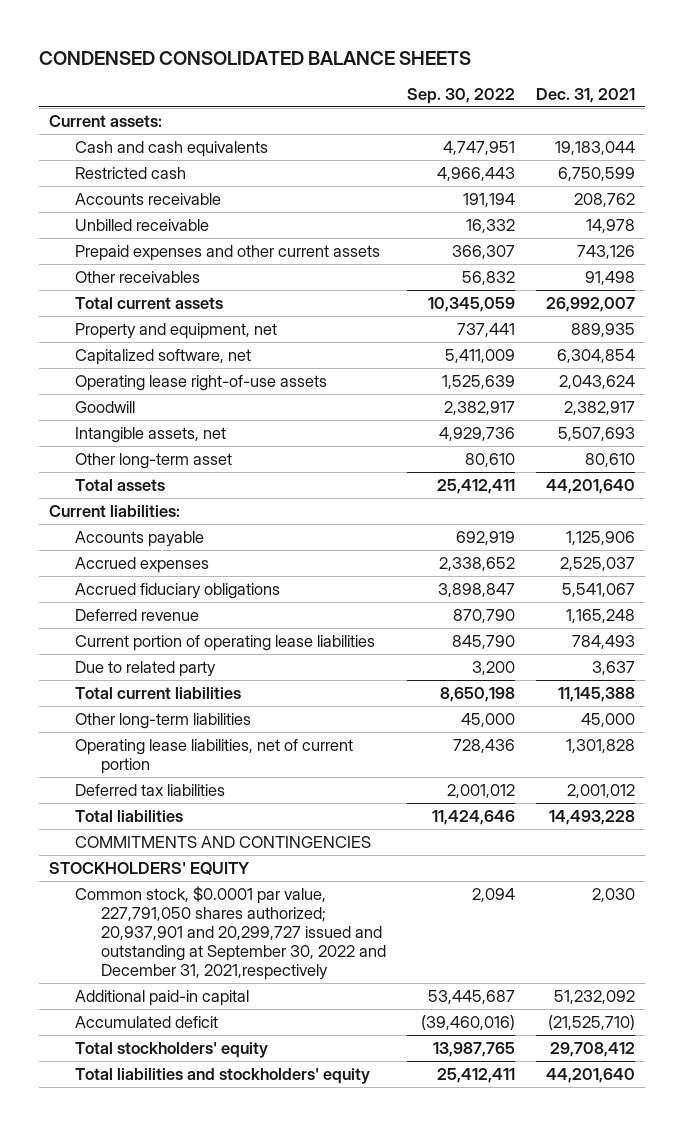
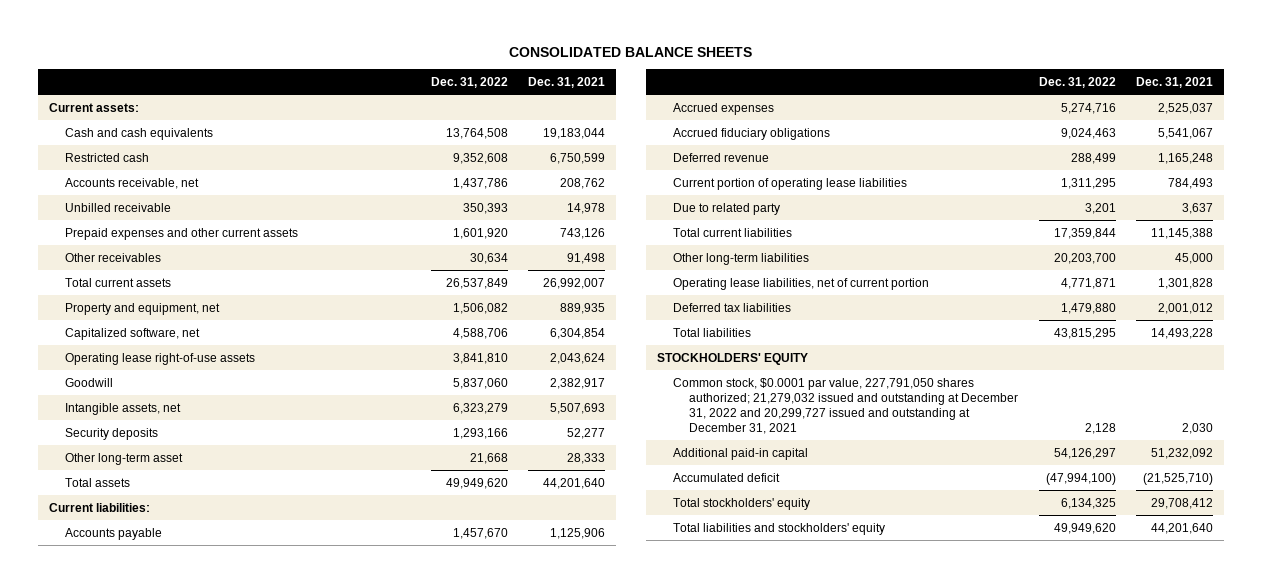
[38,50,471,65] CONDENSED CONSOLIDATED BALANCE SHEETS -> [509,47,753,58] CONSOLIDATED BALANCE SHEETS
[406,87,515,104] Sep. 30, 2022 -> none
none -> [430,77,508,89] Dec. 31, 2022
[75,192,222,205] Accounts receivable -> [64,177,199,189] Accounts receivable, net
none -> [64,427,158,440] Security deposits
[584,452,635,467] 80,610 -> [567,452,606,464] 28,333
[75,835,372,848] COMMITMENTS AND CONTINGENCIES -> none
[75,885,387,981] Common stock, $0.0001 par value, 227,791,050 shares authorized; 20,937,901 and 20,299,727 issued and outstanding at September 30, 2022 and December 31, 2021,respectively -> [672,377,1018,434] Common stock, $0.0001 par value, 227,791,050 shares authorized; 21,279,032 issued and outstanding at December 31, 2022 and 20,299,727 issued and outstanding at December 31, 2021

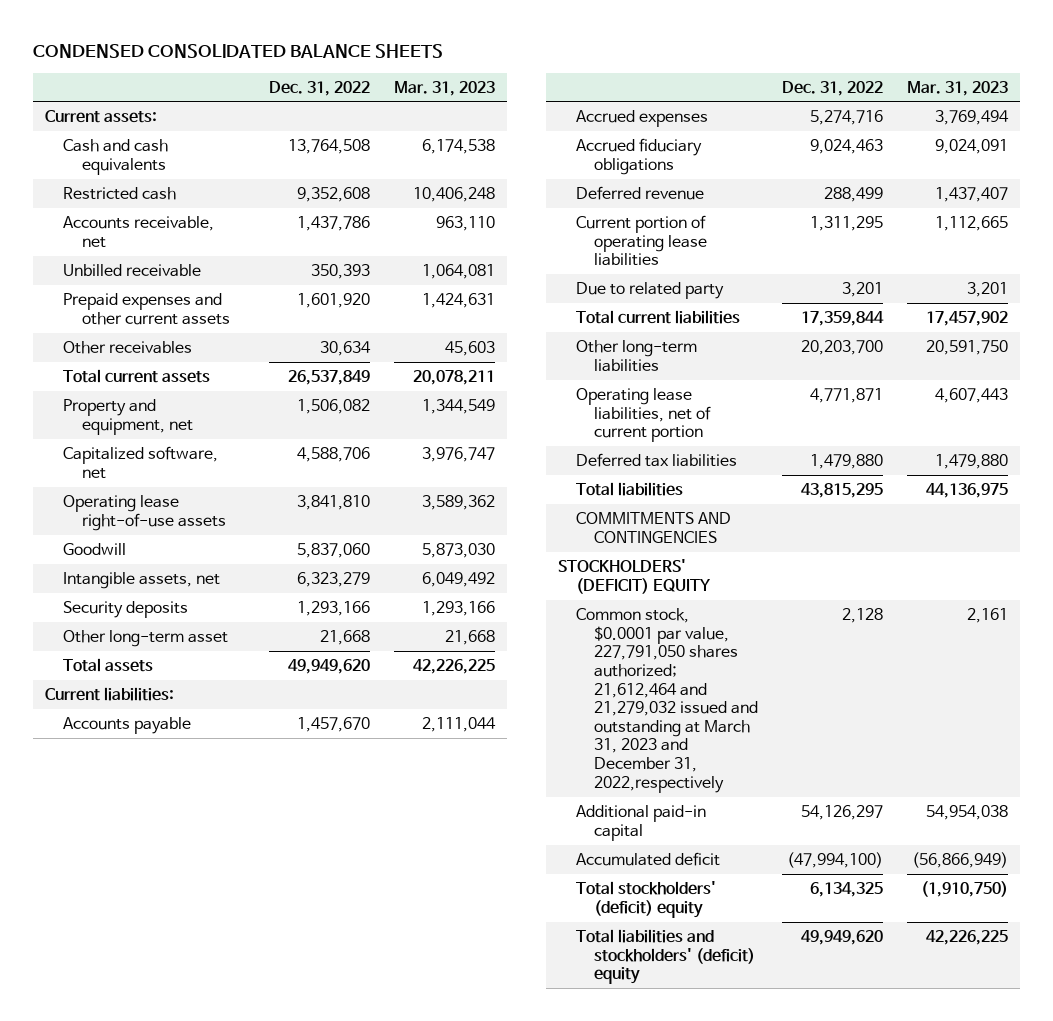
[509,47,753,58] CONSOLIDATED BALANCE SHEETS -> [32,44,443,59] CONDENSED CONSOLIDATED BALANCE SHEETS
[528,77,606,89] Dec. 31, 2021 -> none
none -> [394,80,496,96] Mar. 31, 2023
none -> [575,512,731,543] COMMITMENTS AND CONTINGENCIES
[656,352,808,365] STOCKHOLDERS' EQUITY -> [557,559,711,594] STOCKHOLDERS' (DEFICIT) EQUITY
[672,377,1018,434] Common stock, $0.0001 par value, 227,791,050 shares authorized; 21,279,032 issued and outstanding at December 31, 2022 and 20,299,727 issued and outstanding at December 31, 2021 -> [575,608,759,793] Common stock, $0.0001 par value, 227,791,050 shares authorized; 21,612,464 and 21,279,032 issued and outstanding at March 31, 2023 and December 31, 2022,respectively
[672,497,810,510] Total stockholders' equity -> [575,881,716,918] Total stockholders' (deficit) equity
[672,522,885,535] Total liabilities and stockholders' equity -> [575,929,756,985] Total liabilities and stockholders' (deficit) equity

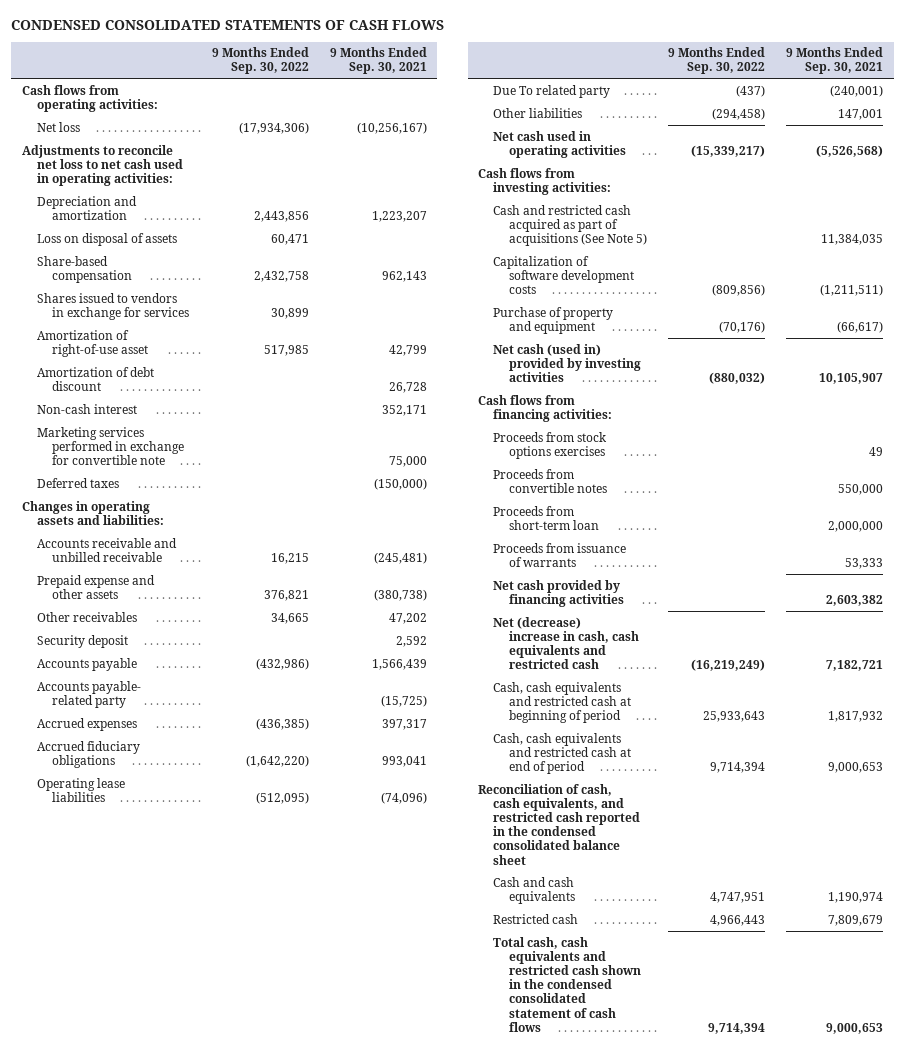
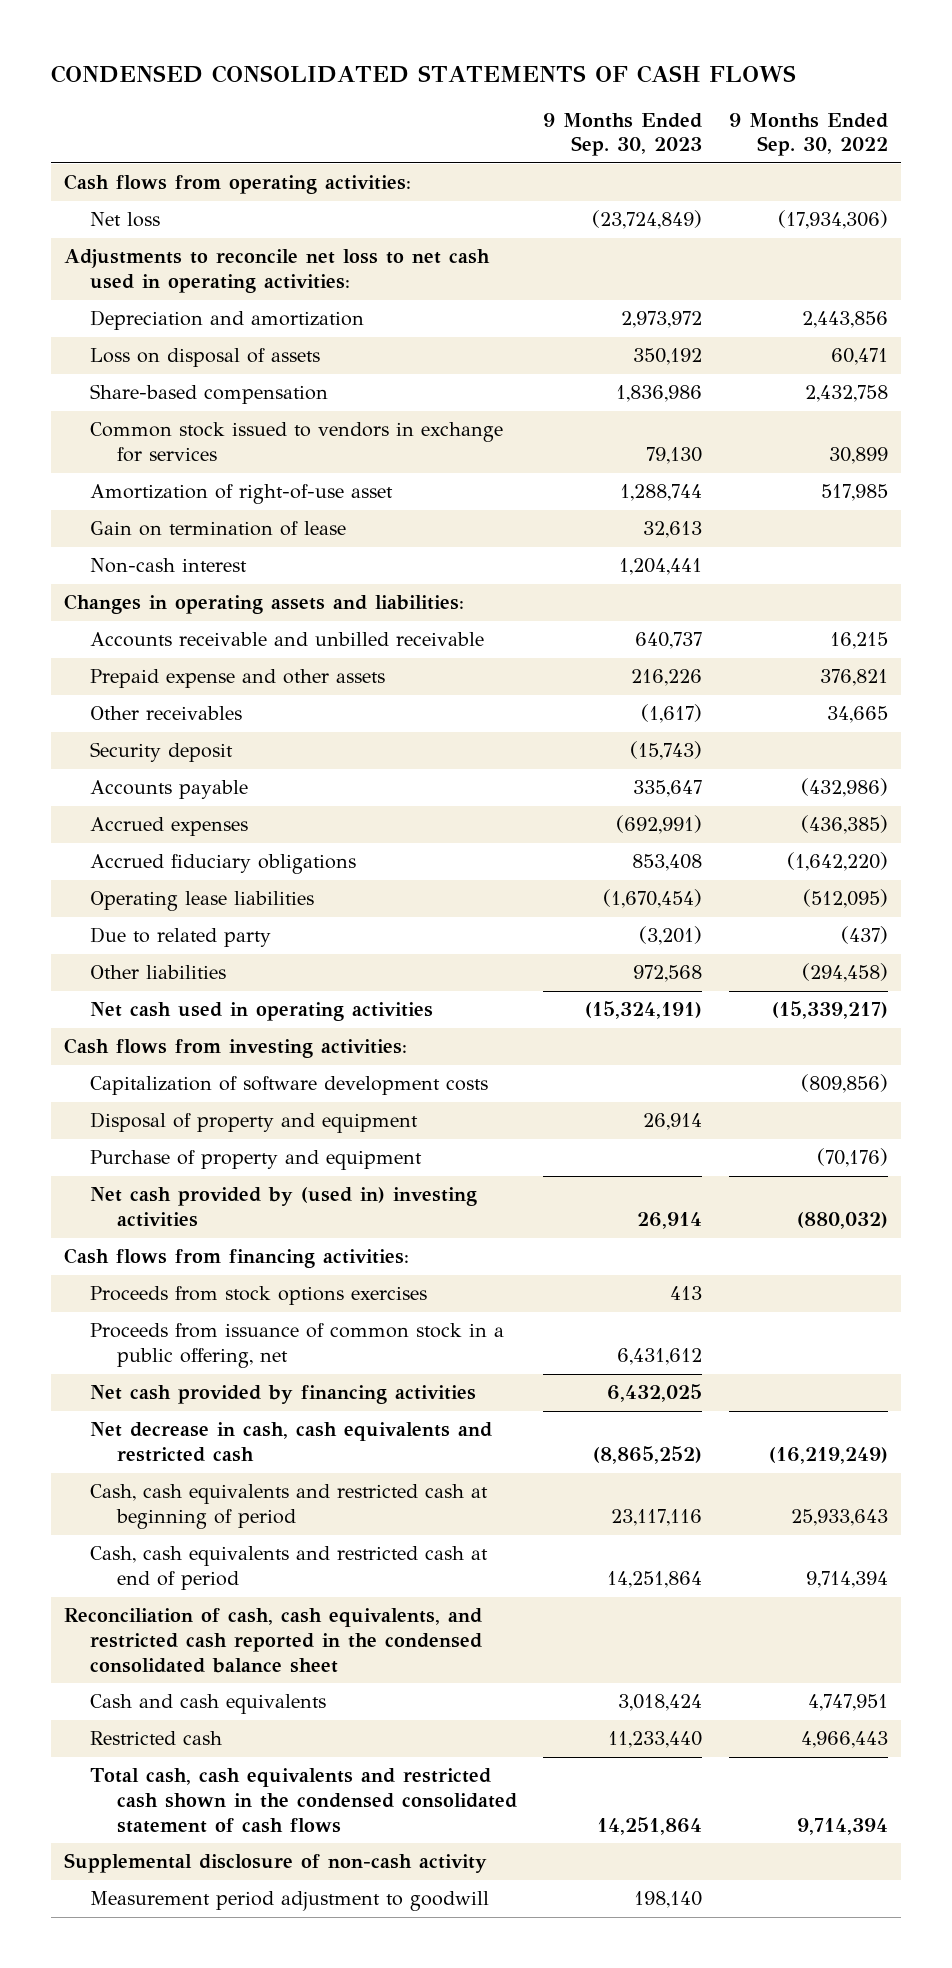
[329,47,427,75] 9 Months Ended Sep. 30, 2021 -> none
none -> [543,112,703,157] 9 Months Ended Sep. 30, 2023
[36,292,190,320] Shares issued to vendors in exchange for services -> [90,422,504,462] Common stock issued to vendors in exchange for services
[36,366,154,391] Amortization of debt discount -> none
none -> [90,521,347,537] Gain on termination of lease
[36,426,185,465] Marketing services performed in exchange for convertible note -> none
[36,477,119,488] Deferred taxes -> none
[36,680,141,708] Accounts payable- related party -> none
[493,84,611,98] Due To related party -> [90,927,272,948] Due to related party
[493,204,647,246] Cash and restricted cash acquired as part of acquisitions (See Note 5) -> none
none -> [90,1112,419,1134] Disposal of property and equipment
[493,343,641,382] Net cash (used in) provided by investing activities -> [90,1187,478,1227] Net cash provided by (used in) investing activities
[493,468,607,493] Proceeds from convertible notes -> none
[493,505,599,530] Proceeds from short-term loan -> none
[493,542,627,567] Proceeds from issuance of warrants -> none
none -> [90,1323,505,1368] Proceeds from issuance of common stock in a public offering, net
[493,616,639,670] Net (decrease) increase in cash, cash equivalents and restricted cash -> [90,1422,493,1462] Net decrease in cash, cash equivalents and restricted cash
none -> [63,1853,487,1874] Supplemental disclosure of non-cash activity
none -> [90,1891,490,1912] Measurement period adjustment to goodwill

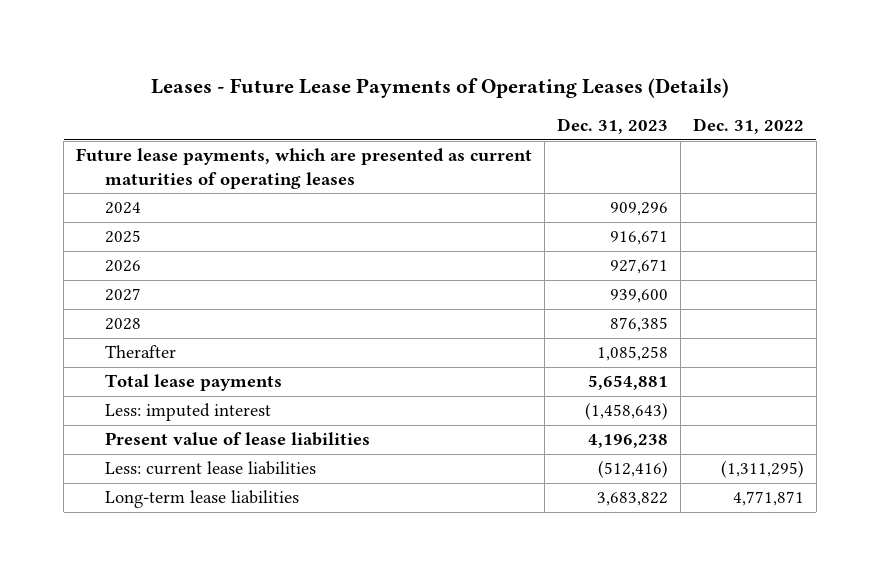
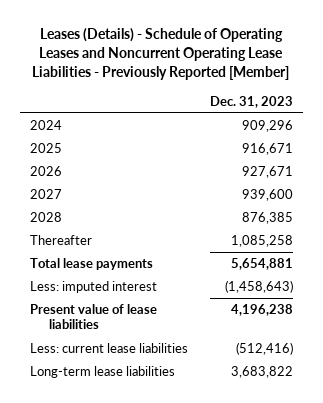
[150,77,729,98] Leases - Future Lease Payments of Operating Leases (Details) -> [32,27,290,81] Leases (Details) - Schedule of Operating Leases and Noncurrent Operating Lease Liabilities - Previously Reported [Member]
[692,118,804,135] Dec. 31, 2022 -> none
[76,148,533,189] Future lease payments, which are presented as current maturities of operating leases -> none
[105,345,177,359] Therafter -> [30,235,93,246] Thereafter

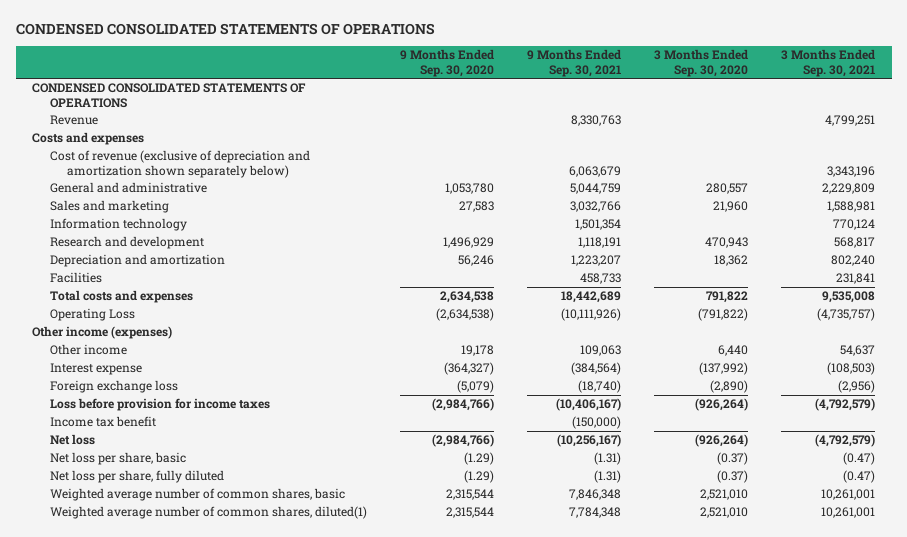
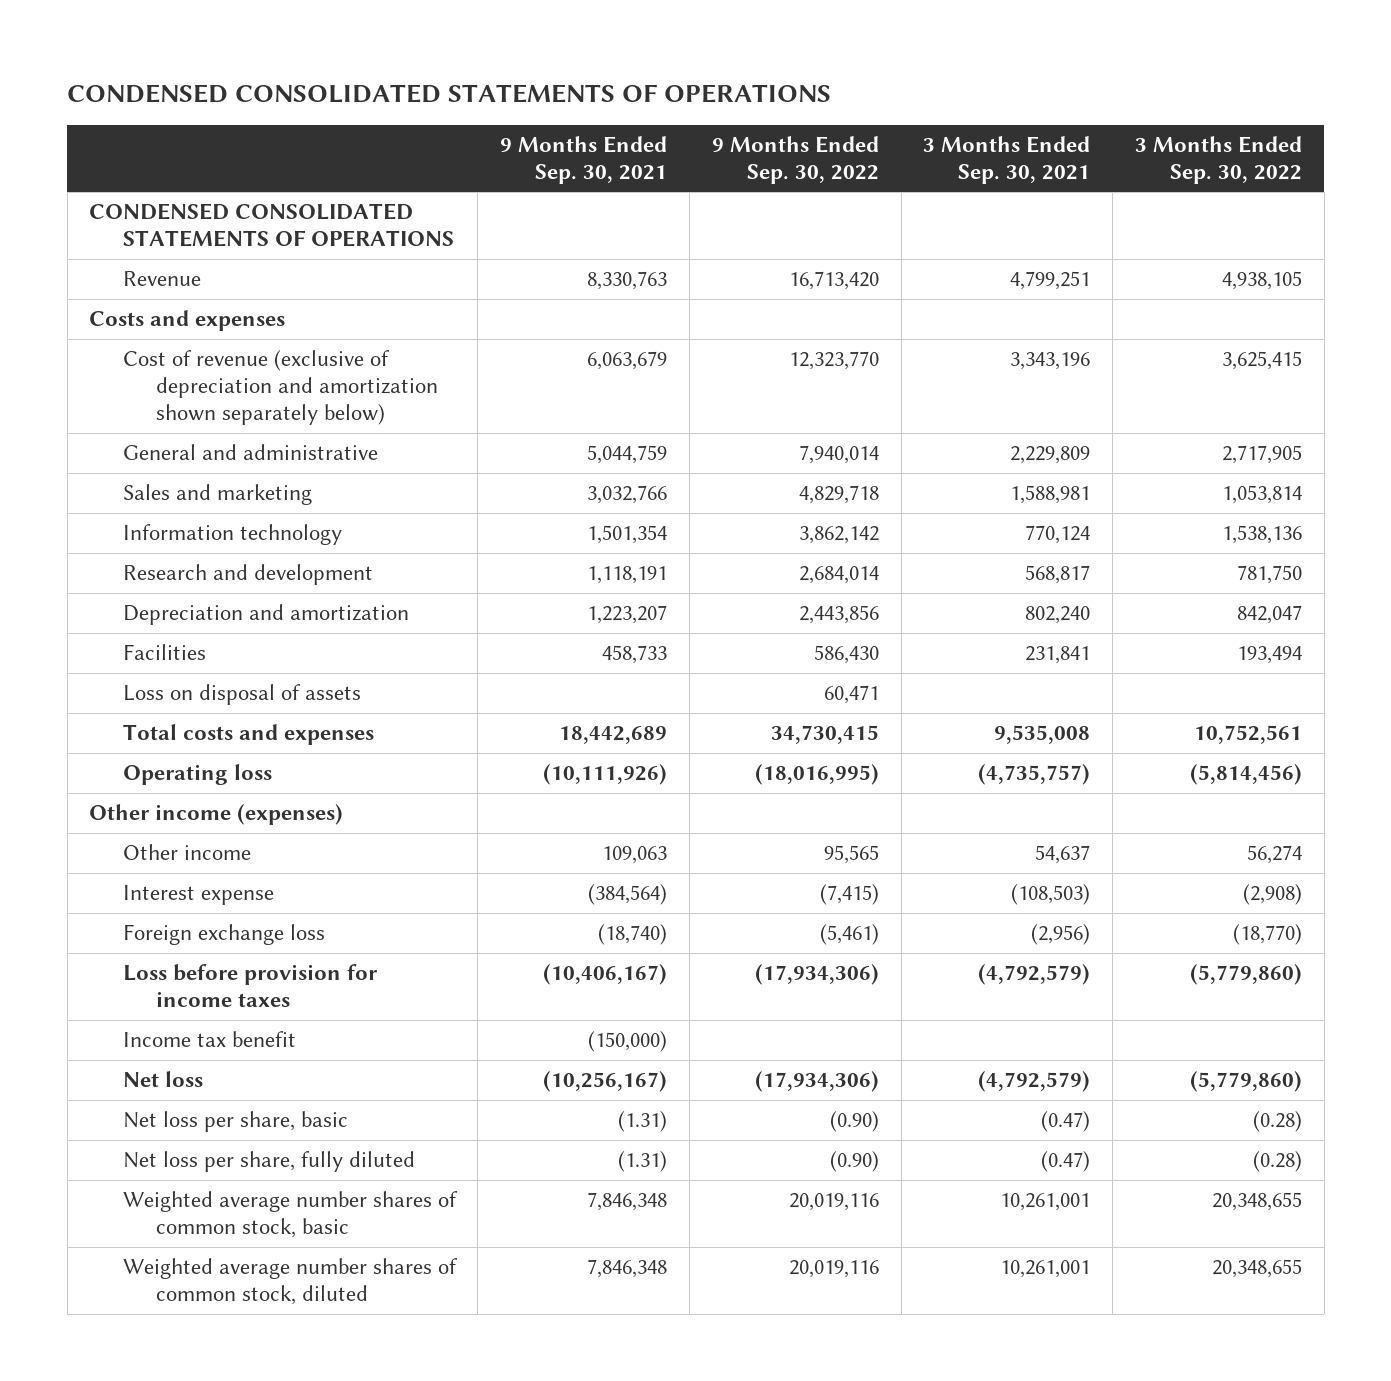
[399,49,494,77] 9 Months Ended Sep. 30, 2020 -> none
[654,49,749,77] 3 Months Ended Sep. 30, 2020 -> none
none -> [711,135,879,184] 9 Months Ended Sep. 30, 2022
none -> [1135,135,1303,184] 3 Months Ended Sep. 30, 2022
none -> [122,684,361,706] Loss on disposal of assets
[49,308,135,322] Operating Loss -> [122,764,272,786] Operating loss
[49,488,345,502] Weighted average number of common shares, basic -> [122,1191,458,1239] Weighted average number shares of common stock, basic
[49,506,367,520] Weighted average number of common shares, diluted(1) -> [122,1258,458,1306] Weighted average number shares of common stock, diluted
[568,507,621,519] 7,784,348 -> [587,1259,668,1279] 7,846,348

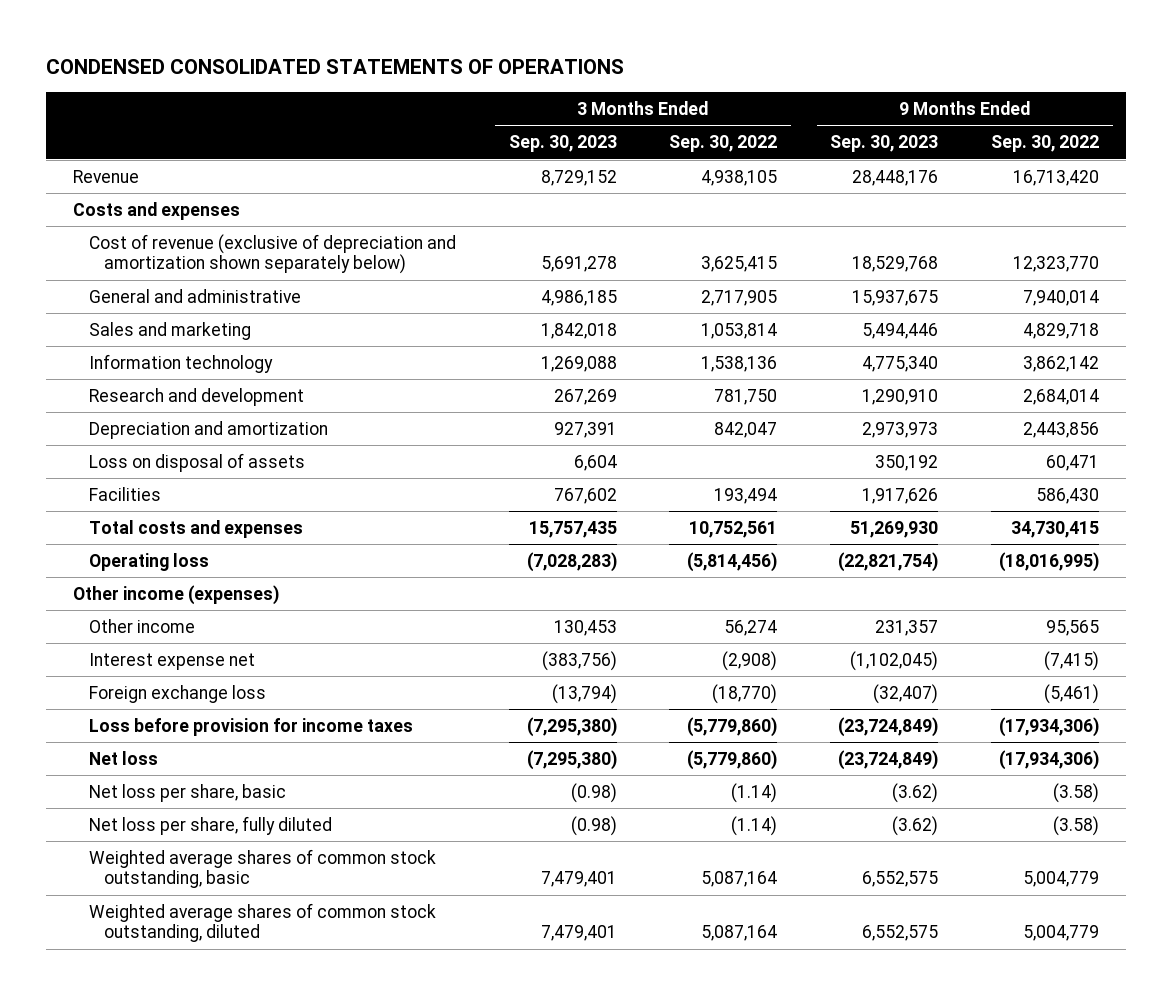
[500,135,668,184] 9 Months Ended Sep. 30, 2021 -> none
[923,135,1091,184] 3 Months Ended Sep. 30, 2021 -> none
none -> [508,135,617,153] Sep. 30, 2023
none -> [830,135,939,153] Sep. 30, 2023
[89,203,454,248] CONDENSED CONSOLIDATED STATEMENTS OF OPERATIONS -> none
[122,644,206,661] Facilities -> [88,487,161,502] Facilities
[122,885,274,906] Interest expense -> [88,653,255,671] Interest expense net
[122,1031,296,1048] Income tax benefit -> none
[829,1111,879,1133] (0.90) -> [1053,783,1100,804] (3.58)
[1253,1111,1303,1133] (0.28) -> [731,783,778,804] (1.14)
[829,1151,879,1173] (0.90) -> [1053,816,1100,837] (3.58)
[1253,1151,1303,1173] (0.28) -> [731,816,778,837] (1.14)
[122,1191,458,1239] Weighted average number shares of common stock, basic -> [88,849,436,889] Weighted average shares of common stock outstanding, basic
[788,1193,879,1212] 20,019,116 -> [1023,871,1100,888] 5,004,779
[1212,1192,1303,1212] 20,348,655 -> [701,871,778,888] 5,087,164
[122,1258,458,1306] Weighted average number shares of common stock, diluted -> [88,903,436,943] Weighted average shares of common stock outstanding, diluted
[788,1260,879,1279] 20,019,116 -> [1023,925,1100,942] 5,004,779
[1212,1259,1303,1279] 20,348,655 -> [701,925,778,942] 5,087,164

